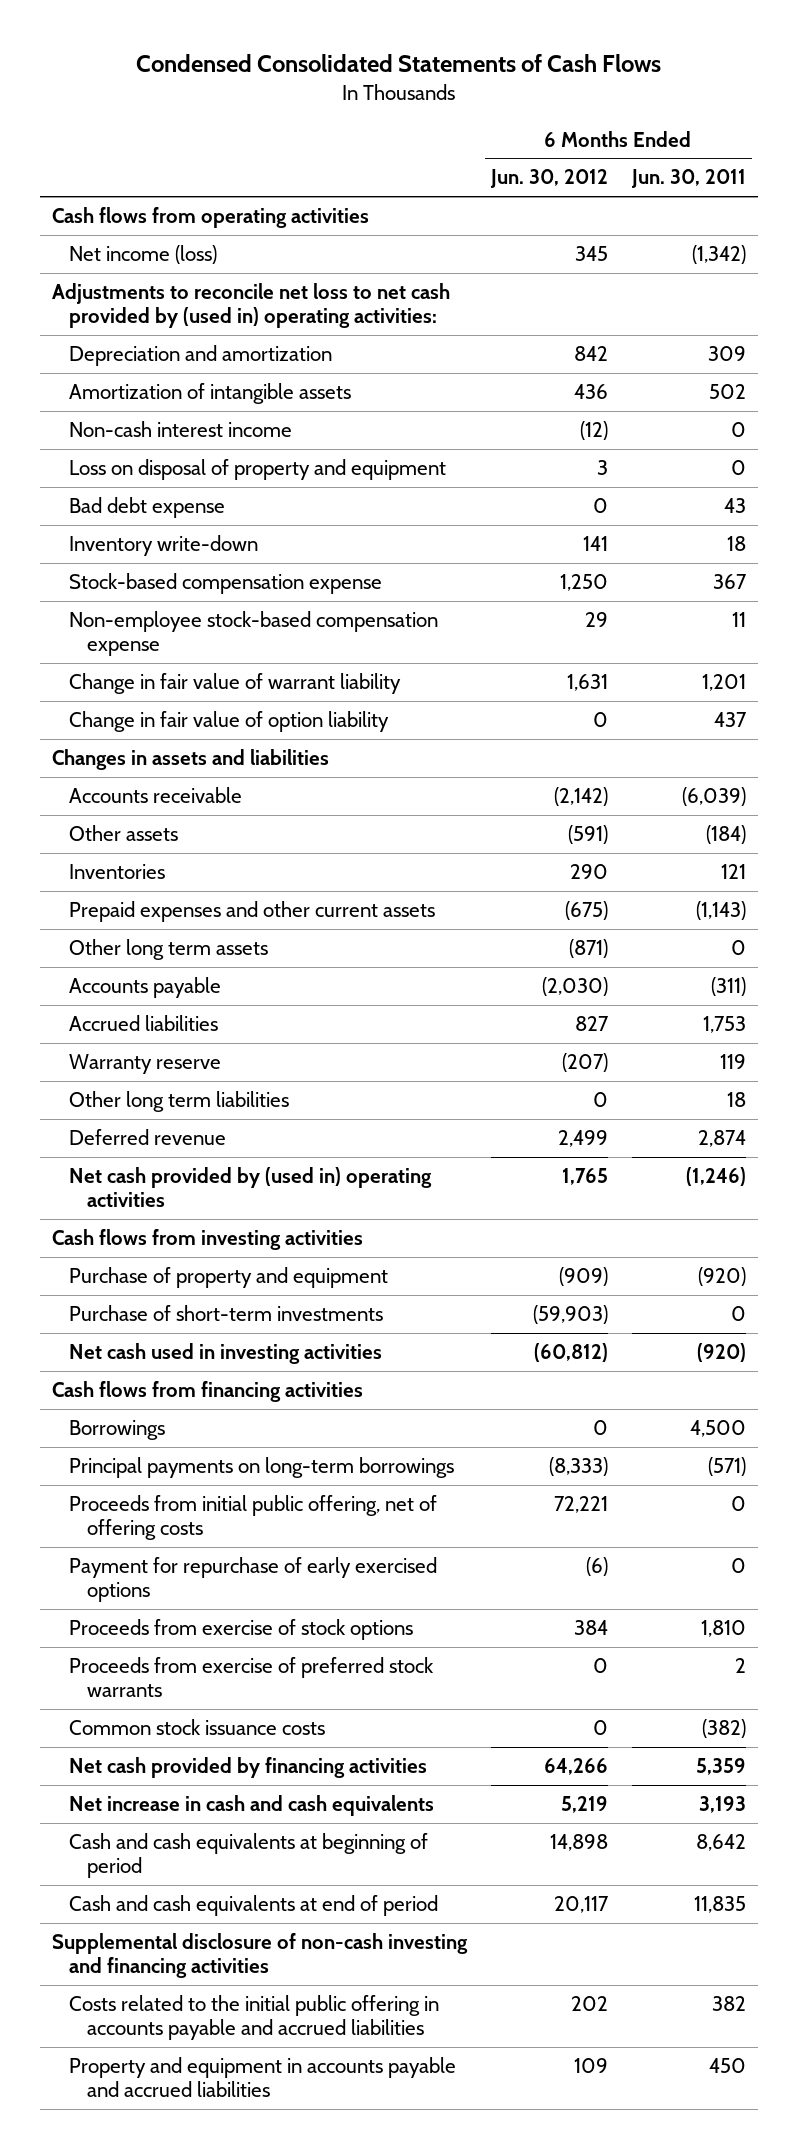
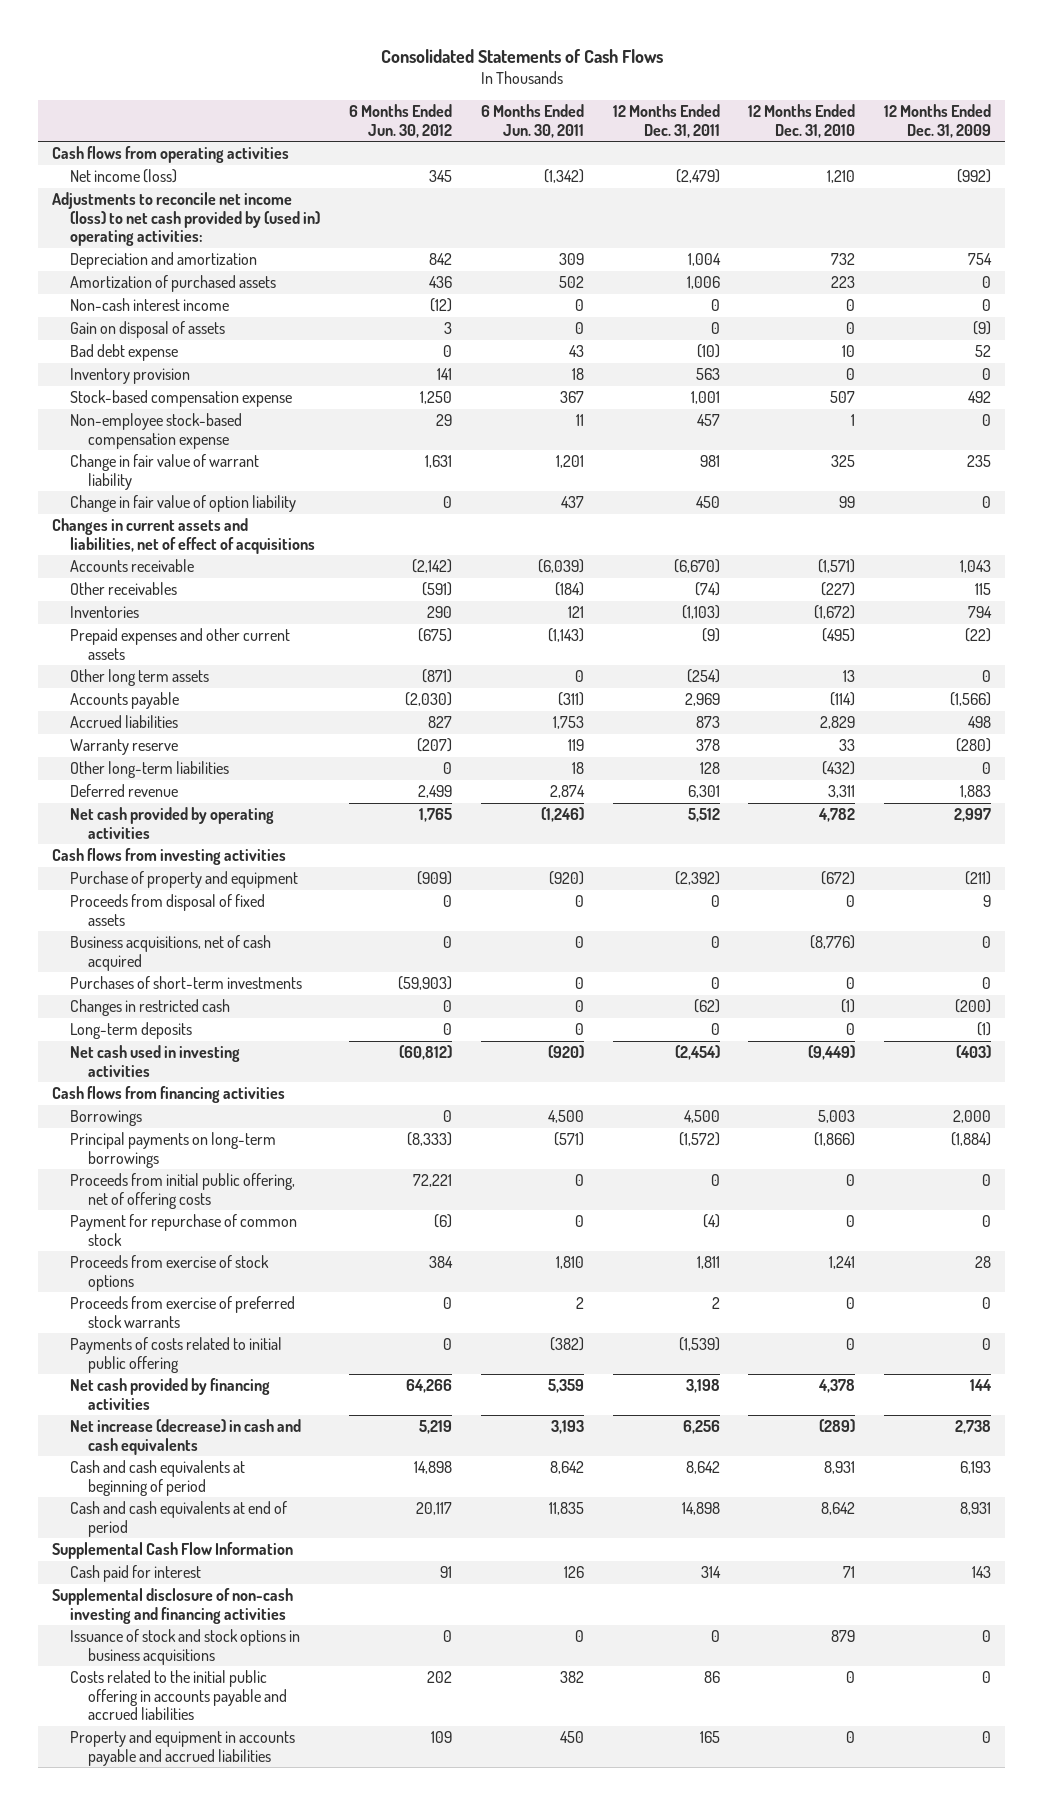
[135,54,661,73] Condensed Consolidated Statements of Cash Flows -> [380,48,663,63] Consolidated Statements of Cash Flows
none -> [612,104,720,138] 12 Months Ended Dec. 31, 2011
none -> [748,104,856,138] 12 Months Ended Dec. 31, 2010
none -> [884,104,992,138] 12 Months Ended Dec. 31, 2009
[51,283,450,329] Adjustments to reconcile net loss to net cash provided by (used in) operating activities: -> [52,192,321,246] Adjustments to reconcile net income (loss) to net cash provided by (used in) operating activities:
[69,383,352,405] Amortization of intangible assets -> [70,275,277,293] Amortization of purchased assets
[69,459,447,481] Loss on disposal of property and equipment -> [70,321,226,339] Gain on disposal of assets
[69,535,259,557] Inventory write-down -> [70,368,191,385] Inventory provision
[51,749,329,771] Changes in assets and liabilities -> [52,518,316,554] Changes in current assets and liabilities, net of effect of acquisitions
[69,825,179,842] Other assets -> [70,582,178,596] Other receivables
[69,1091,290,1113] Other long term liabilities -> [70,761,230,779] Other long-term liabilities
[69,1167,433,1208] Net cash provided by (used in) operating activities -> [70,807,275,839] Net cash provided by operating activities
none -> [70,894,266,926] Proceeds from disposal of fixed assets
none -> [70,935,272,971] Business acquisitions, net of cash acquired
[69,1305,384,1322] Purchase of short-term investments -> [70,976,303,990] Purchases of short-term investments
none -> [70,999,231,1017] Changes in restricted cash
none -> [70,1022,193,1040] Long-term deposits
[69,1557,438,1603] Payment for repurchase of early exercised options -> [70,1214,298,1246] Payment for repurchase of common stock
[69,1719,326,1736] Common stock issuance costs -> [70,1337,283,1373] Payments of costs related to initial public offering
[69,1795,435,1817] Net increase in cash and cash equivalents -> [70,1419,302,1455] Net increase (decrease) in cash and cash equivalents
none -> [52,1542,294,1560] Supplemental Cash Flow Information
none -> [70,1565,202,1583] Cash paid for interest
none -> [70,1629,301,1665] Issuance of stock and stock options in business acquisitions

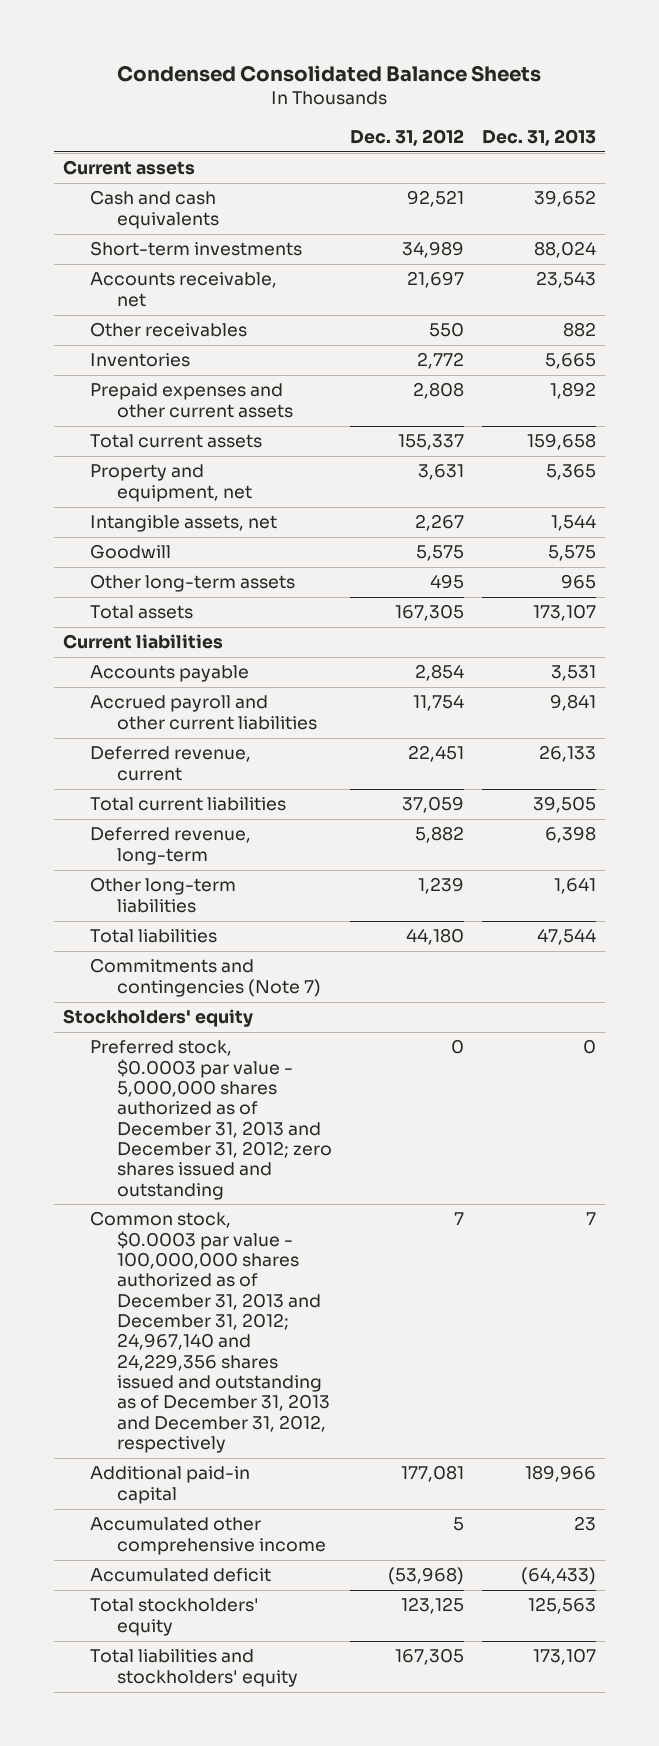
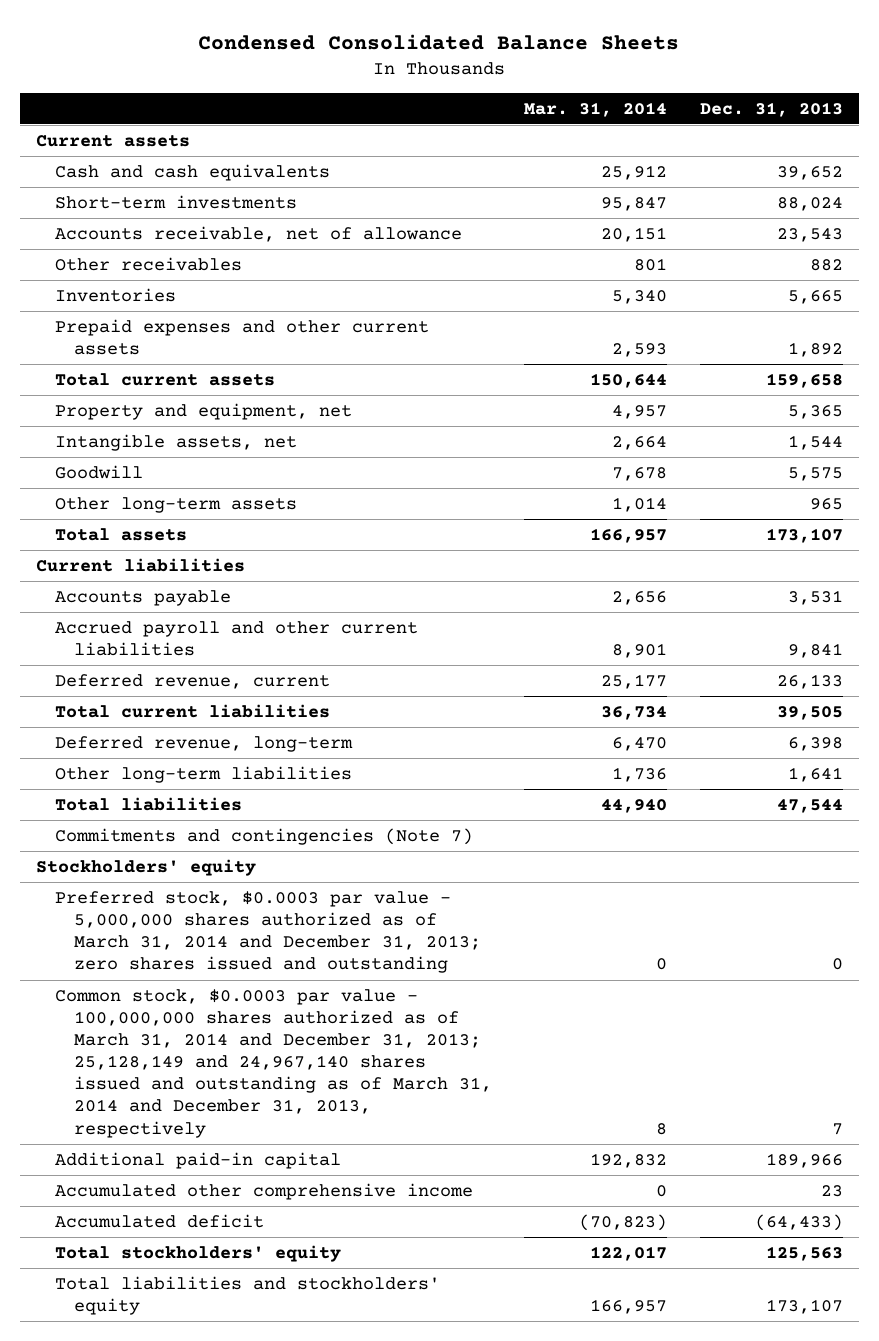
[349,128,464,146] Dec. 31, 2012 -> none
none -> [524,101,668,117] Mar. 31, 2014
[89,272,277,307] Accounts receivable, net -> [55,226,463,243] Accounts receivable, net of allowance
[89,1040,332,1200] Preferred stock, $0.0003 par value - 5,000,000 shares authorized as of December 31, 2013 and December 31, 2012; zero shares issued and outstanding -> [55,891,482,974] Preferred stock, $0.0003 par value - 5,000,000 shares authorized as of March 31, 2014 and December 31, 2013; zero shares issued and outstanding
[89,1211,330,1453] Common stock, $0.0003 par value - 100,000,000 shares authorized as of December 31, 2013 and December 31, 2012; 24,967,140 and 24,229,356 shares issued and outstanding as of December 31, 2013 and December 31, 2012, respectively -> [55,989,493,1138] Common stock, $0.0003 par value - 100,000,000 shares authorized as of March 31, 2014 and December 31, 2013; 25,128,149 and 24,967,140 shares issued and outstanding as of March 31, 2014 and December 31, 2013, respectively

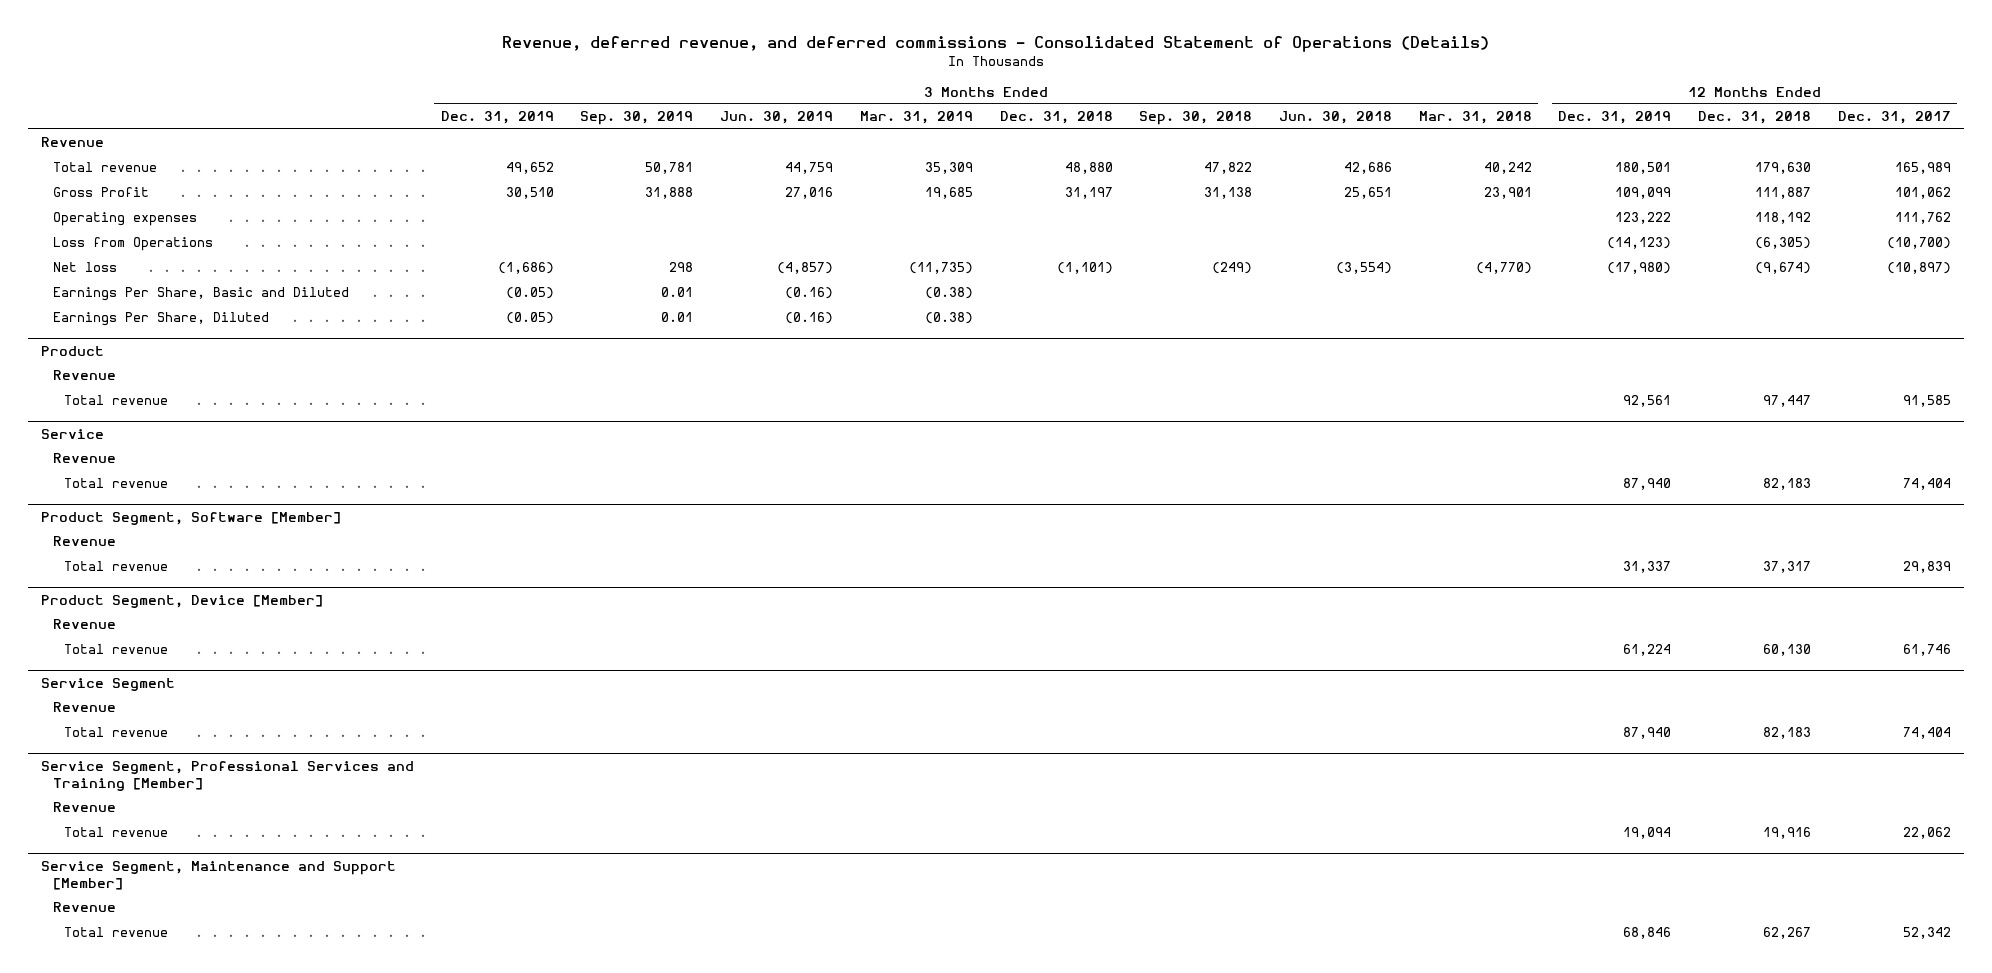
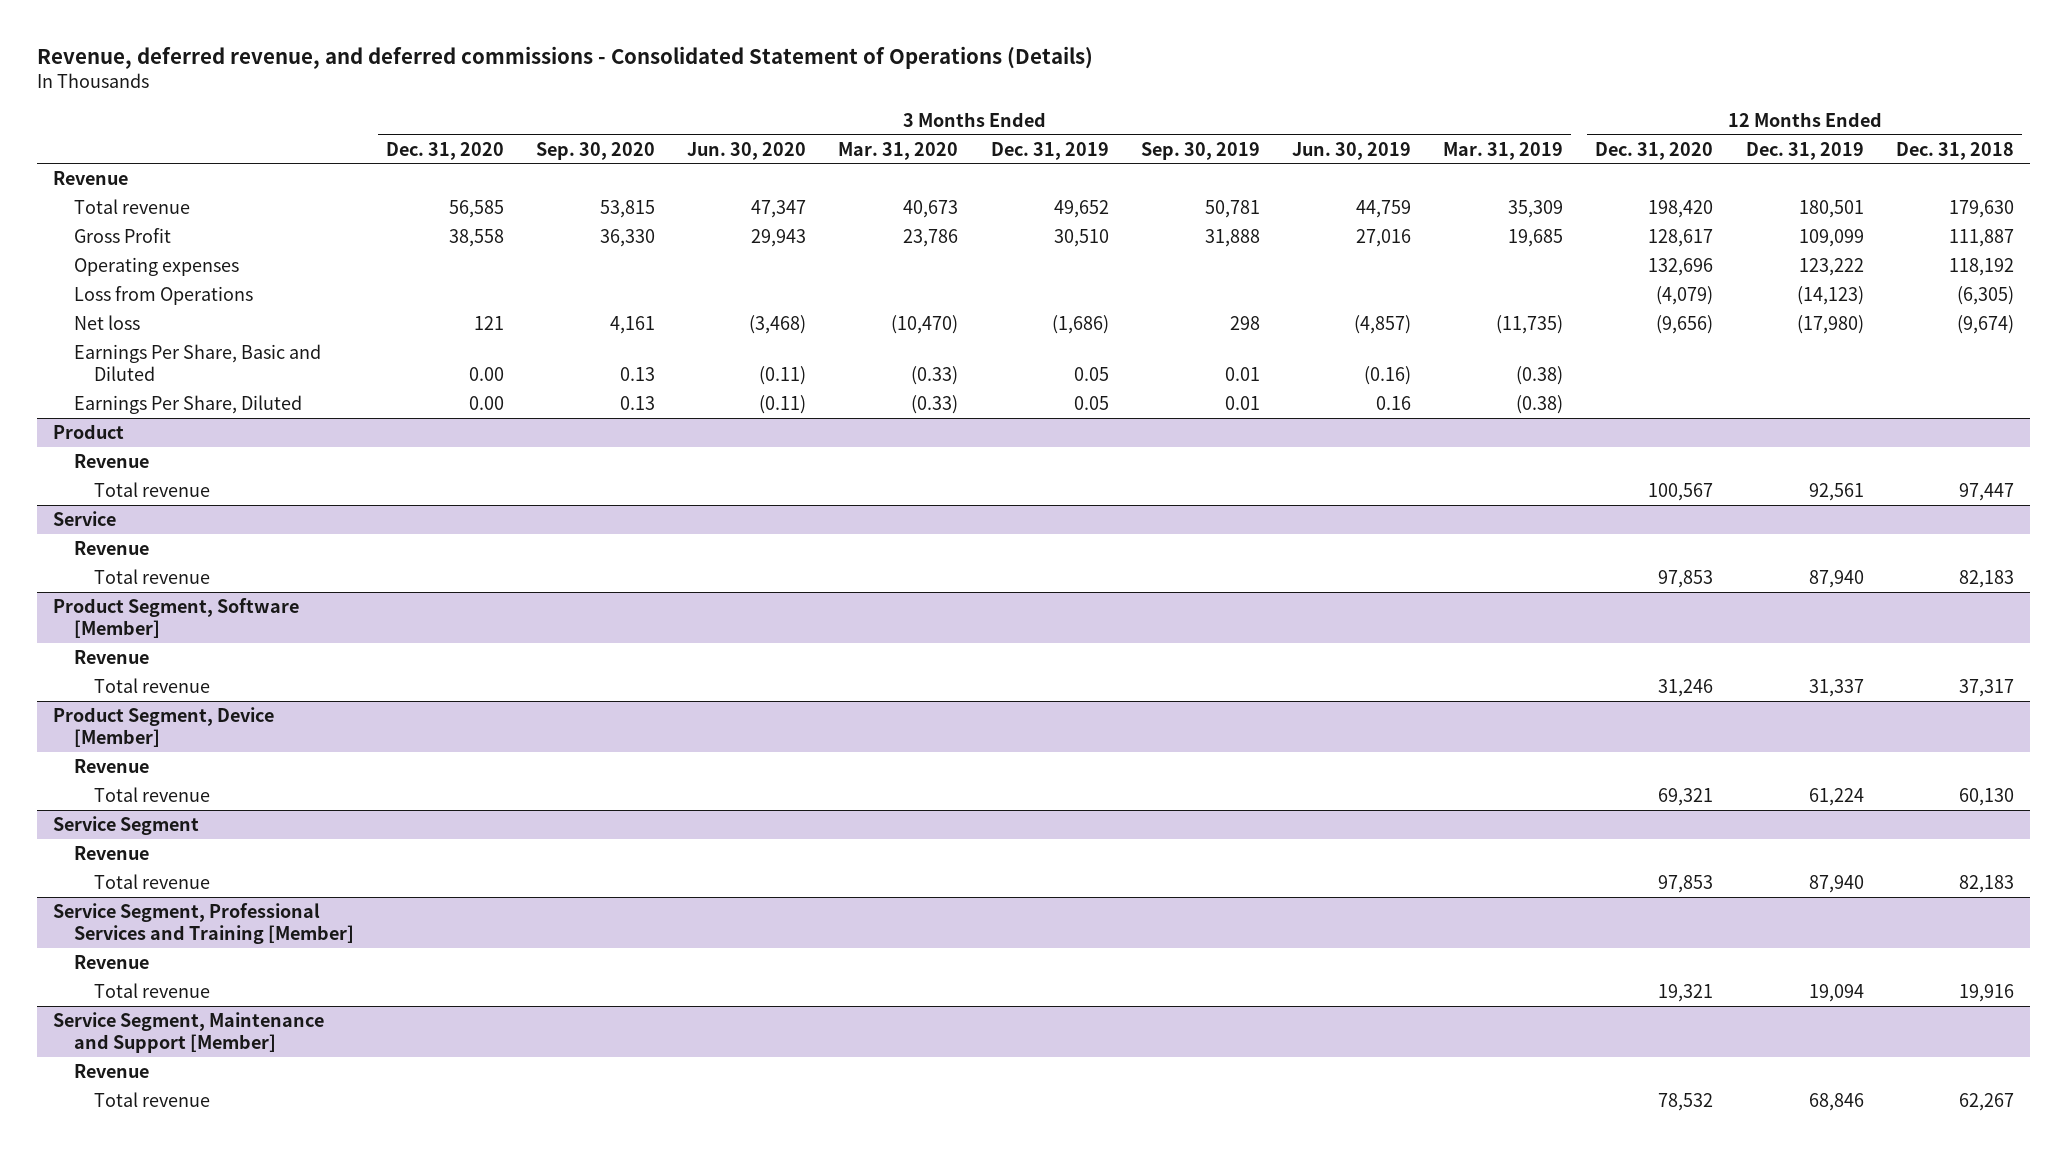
[999,111,1113,125] Dec. 31, 2018 -> none
[1139,111,1253,126] Sep. 30, 2018 -> none
[1278,111,1392,125] Jun. 30, 2018 -> none
[1418,111,1532,125] Mar. 31, 2018 -> none
[1837,111,1951,125] Dec. 31, 2017 -> none
none -> [385,141,504,160] Dec. 31, 2020
none -> [536,141,656,160] Sep. 30, 2020
none -> [687,141,807,160] Jun. 30, 2020
none -> [838,141,959,160] Mar. 31, 2020
none -> [1595,141,1714,160] Dec. 31, 2020
[505,287,554,300] (0.05) -> [1073,367,1109,382] 0.05
[505,312,554,325] (0.05) -> [1073,395,1109,410] 0.05
[785,312,834,325] (0.16) -> [1376,395,1412,410] 0.16

